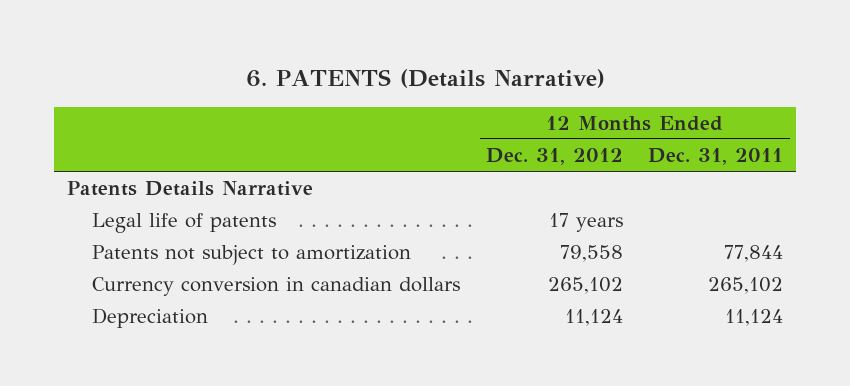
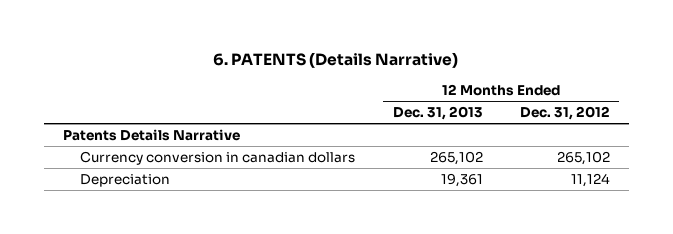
[648,148,784,166] Dec. 31, 2011 -> none
none -> [392,106,483,121] Dec. 31, 2013
[92,213,277,234] Legal life of patents -> none
[92,245,412,266] Patents not subject to amortization -> none

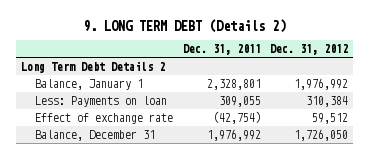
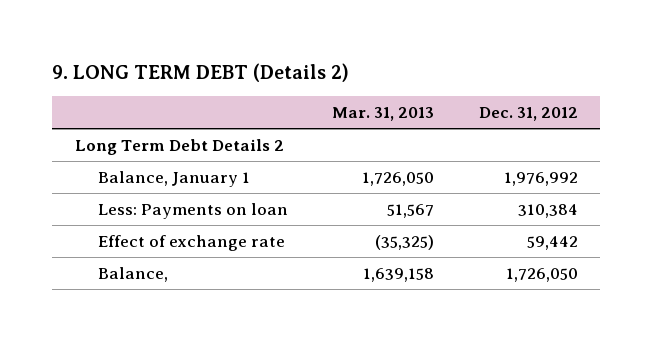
[182,44,261,56] Dec. 31, 2011 -> none
none -> [332,107,435,122] Mar. 31, 2013
[312,112,349,124] 59,512 -> [526,236,578,251] 59,442
[35,129,156,141] Balance, December 31 -> [97,267,168,283] Balance,

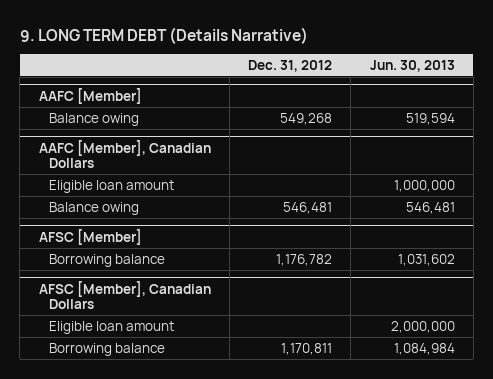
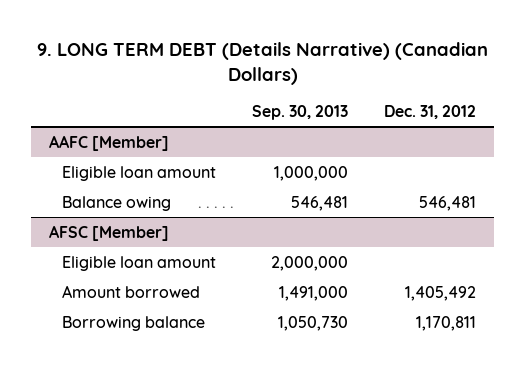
[19,26,308,44] 9. LONG TERM DEBT (Details Narrative) -> [36,41,488,85] 9. LONG TERM DEBT (Details Narrative) (Canadian Dollars)
[369,59,455,72] Jun. 30, 2013 -> none
none -> [252,105,349,121] Sep. 30, 2013
[48,112,139,126] Balance owing -> none
[38,139,211,169] AAFC [Member], Canadian Dollars -> none
[48,253,165,267] Borrowing balance -> none
[38,280,211,310] AFSC [Member], Canadian Dollars -> none
none -> [61,284,200,298] Amount borrowed

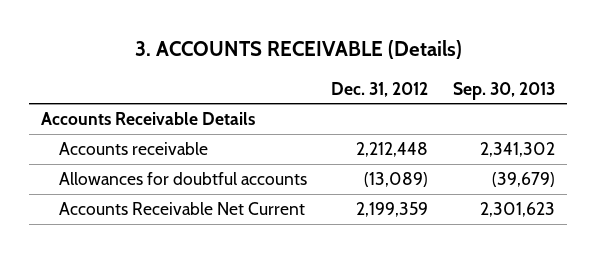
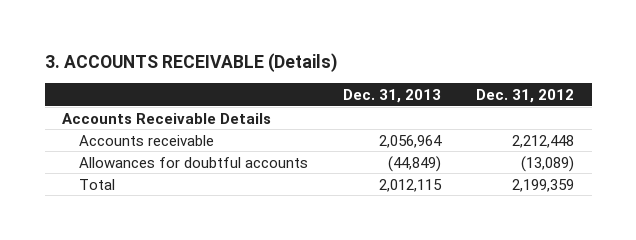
[452,81,555,100] Sep. 30, 2013 -> none
none -> [343,89,442,104] Dec. 31, 2013
[58,202,305,216] Accounts Receivable Net Current -> [79,178,116,190] Total

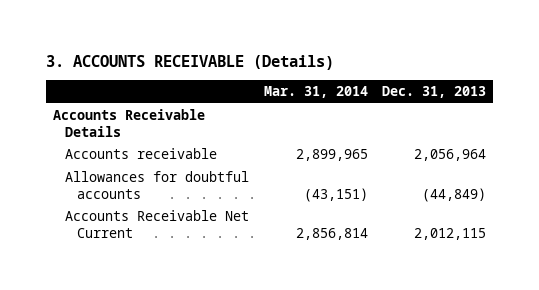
[476,89,575,104] Dec. 31, 2012 -> none
none -> [263,86,368,99] Mar. 31, 2014
[79,178,116,190] Total -> [65,210,250,238] Accounts Receivable Net Current

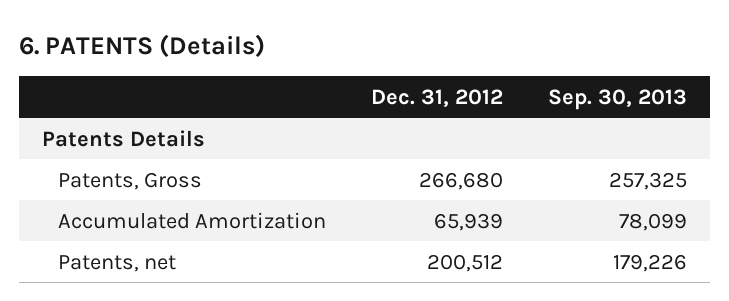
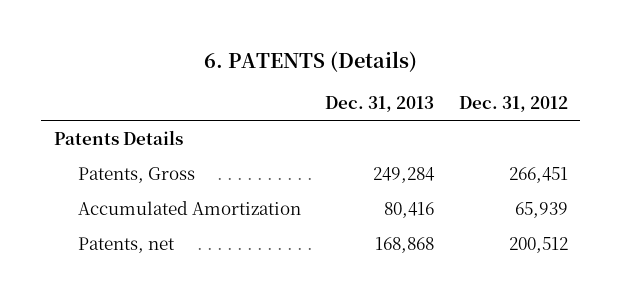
[548,88,688,110] Sep. 30, 2013 -> none
none -> [325,95,435,112] Dec. 31, 2013
[418,171,503,190] 266,680 -> [509,166,569,183] 266,451

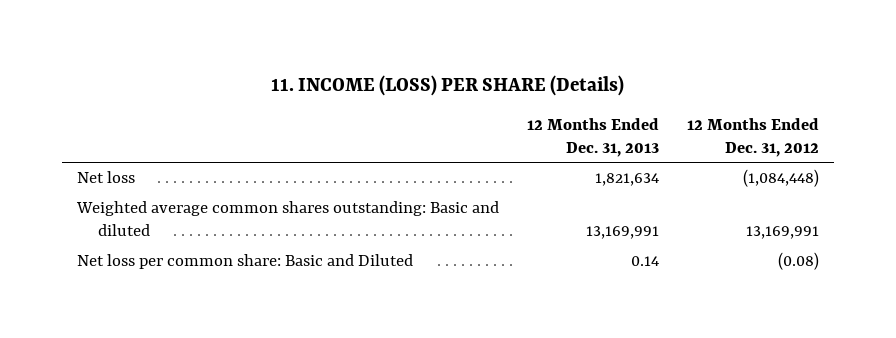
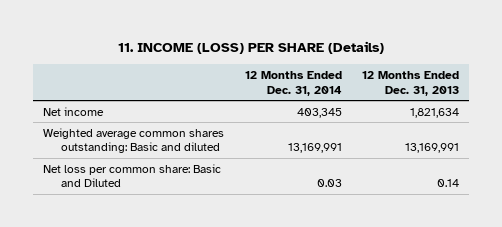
[687,117,820,157] 12 Months Ended Dec. 31, 2012 -> none
none -> [244,71,342,96] 12 Months Ended Dec. 31, 2014
[76,171,135,184] Net loss -> [43,106,105,116] Net income

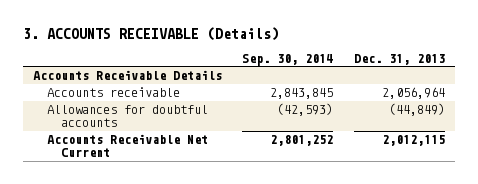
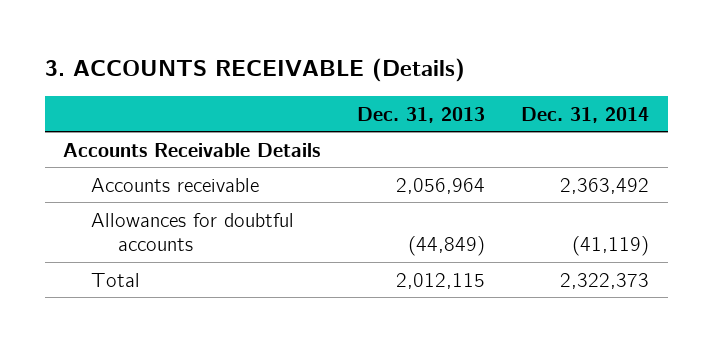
[242,53,334,66] Sep. 30, 2014 -> none
none -> [521,106,650,123] Dec. 31, 2014
[46,134,208,158] Accounts Receivable Net Current -> [90,272,140,287] Total

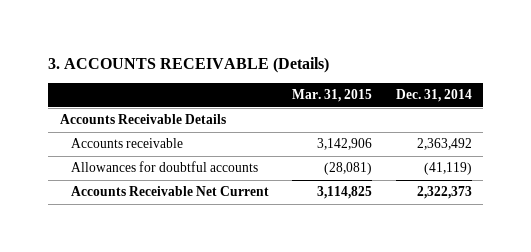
[356,106,485,123] Dec. 31, 2013 -> none
none -> [292,89,373,103] Mar. 31, 2015
[90,272,140,287] Total -> [70,186,269,197] Accounts Receivable Net Current

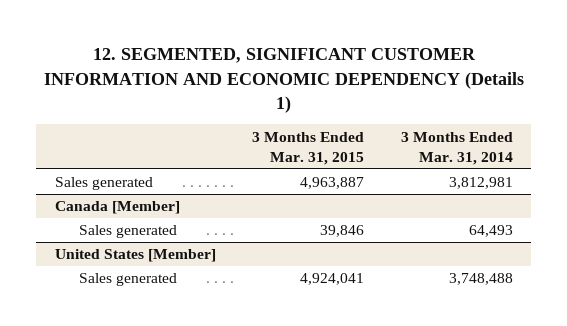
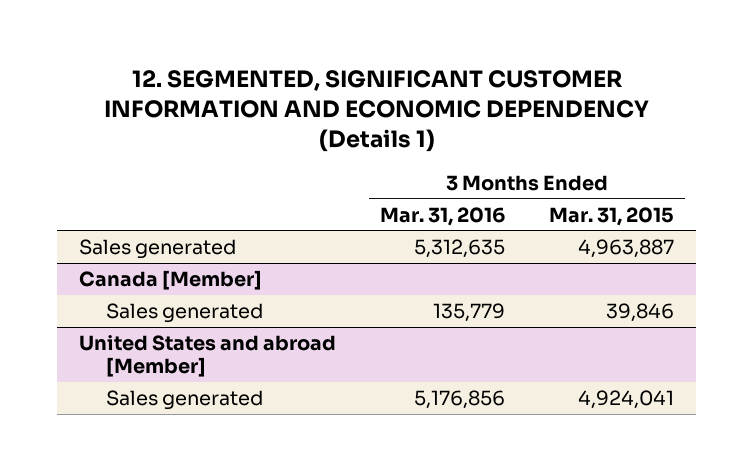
[400,131,513,165] 3 Months Ended Mar. 31, 2014 -> none
none -> [380,206,506,226] Mar. 31, 2016
[54,249,216,263] United States [Member] -> [79,334,337,378] United States and abroad [Member]

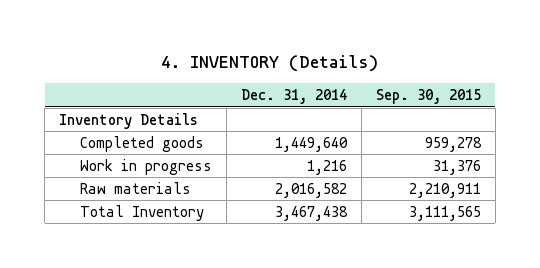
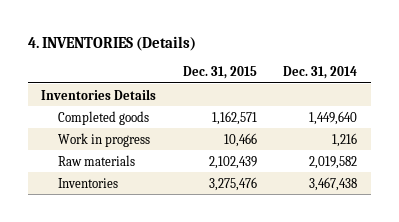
[160,55,378,73] 4. INVENTORY (Details) -> [28,35,197,51] 4. INVENTORIES (Details)
[375,89,481,105] Sep. 30, 2015 -> none
none -> [182,65,257,79] Dec. 31, 2015
[59,112,199,129] Inventory Details -> [41,88,157,100] Inventories Details
[275,182,348,198] 2,016,582 -> [309,155,358,169] 2,019,582
[80,204,205,221] Total Inventory -> [57,177,118,188] Inventories

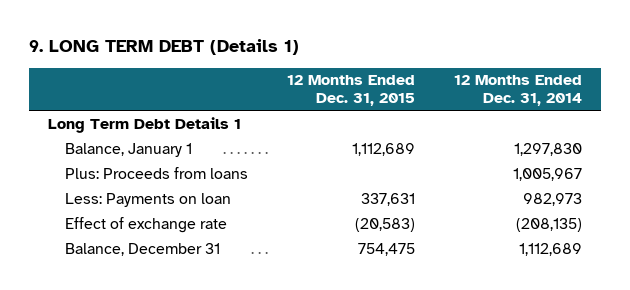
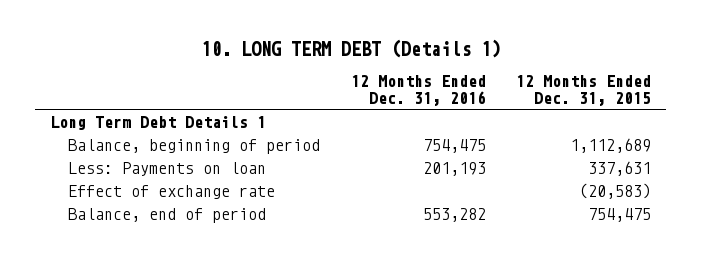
[28,39,299,56] 9. LONG TERM DEBT (Details 1) -> [200,39,501,59] 10. LONG TERM DEBT (Details 1)
[453,75,582,107] 12 Months Ended Dec. 31, 2014 -> none
none -> [350,75,486,107] 12 Months Ended Dec. 31, 2016
[65,166,249,179] Plus: Proceeds from loans -> none
[65,142,193,157] Balance, January 1 -> [68,138,321,154] Balance, beginning of period
[65,242,221,256] Balance, December 31 -> [68,207,267,223] Balance, end of period

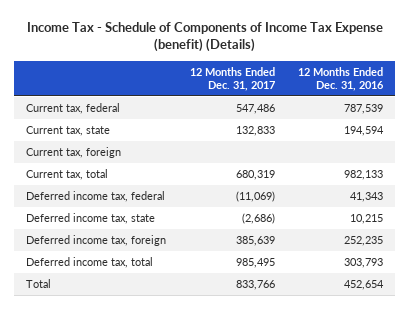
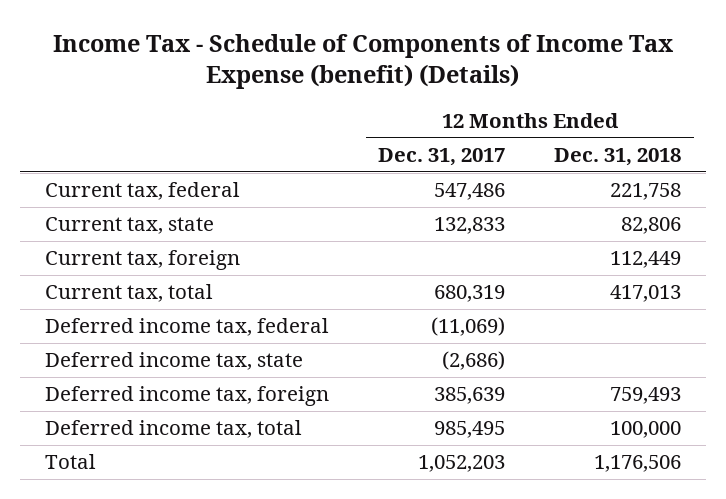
[298,66,385,91] 12 Months Ended Dec. 31, 2016 -> none
none -> [554,148,682,167] Dec. 31, 2018
[235,280,275,291] 833,766 -> [417,455,505,473] 1,052,203

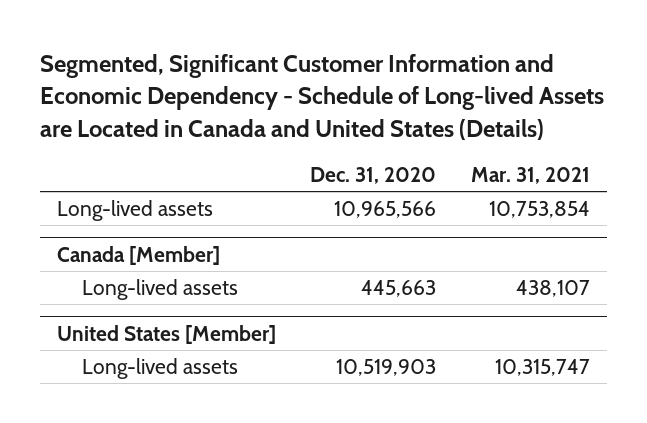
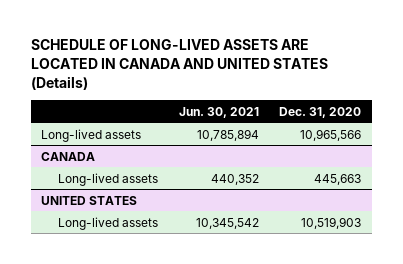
[39,54,604,140] Segmented, Significant Customer Information and Economic Dependency - Schedule of Long-lived Assets are Located in Canada and United States (Details) -> [30,38,328,90] SCHEDULE OF LONG-LIVED ASSETS ARE LOCATED IN CANADA AND UNITED STATES (Details)
[470,166,590,184] Mar. 31, 2021 -> none
none -> [178,106,259,118] Jun. 30, 2021
[56,245,220,265] Canada [Member] -> [41,151,96,161] CANADA
[56,324,276,344] United States [Member] -> [41,195,138,205] UNITED STATES

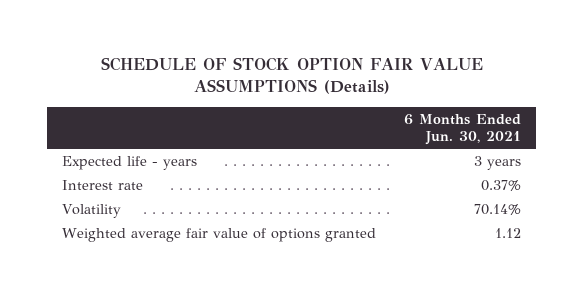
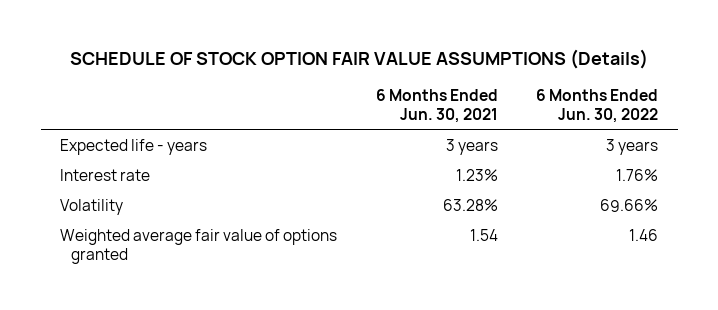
none -> [536,88,659,123] 6 Months Ended Jun. 30, 2022
[481,180,522,192] 0.37% -> [455,168,498,181] 1.23%
[474,204,522,216] 70.14% -> [442,198,498,211] 63.28%
[495,228,522,239] 1.12 -> [469,228,498,241] 1.54

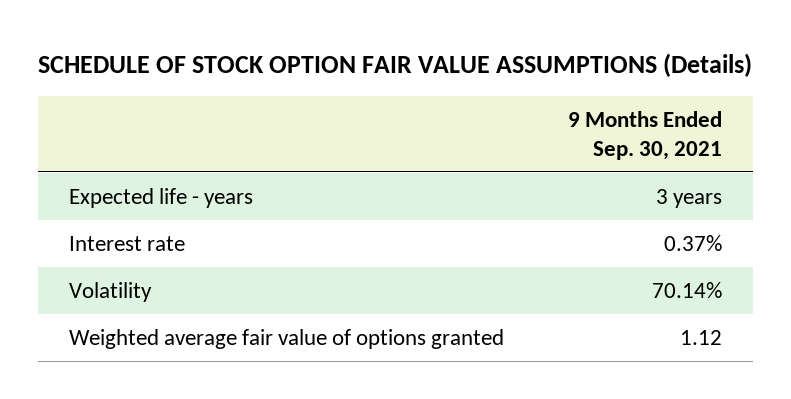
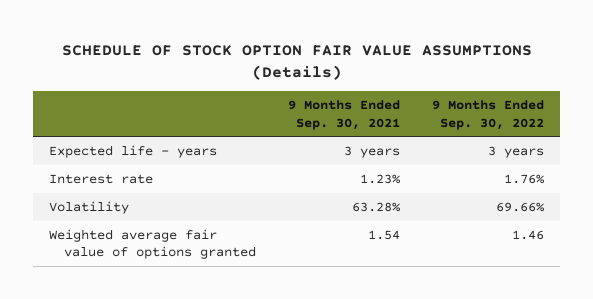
none -> [431,100,544,130] 9 Months Ended Sep. 30, 2022
[663,234,722,251] 0.37% -> [360,174,402,185] 1.23%
[651,281,722,298] 70.14% -> [352,202,402,213] 63.28%
[679,329,722,345] 1.12 -> [368,230,401,241] 1.54

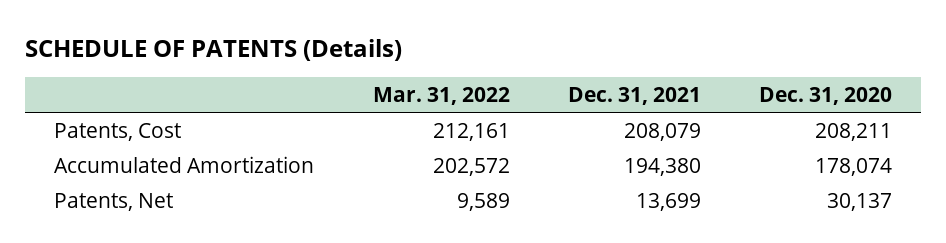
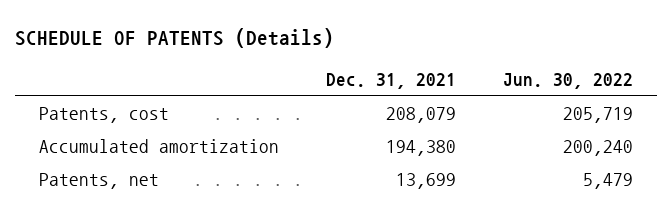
[372,86,510,105] Mar. 31, 2022 -> none
[758,86,892,105] Dec. 31, 2020 -> none
none -> [503,72,634,89] Jun. 30, 2022
[54,122,182,141] Patents, Cost -> [39,107,170,124] Patents, cost
[54,155,315,173] Accumulated Amortization -> [39,139,280,154] Accumulated amortization
[54,192,174,211] Patents, Net -> [39,173,160,190] Patents, net

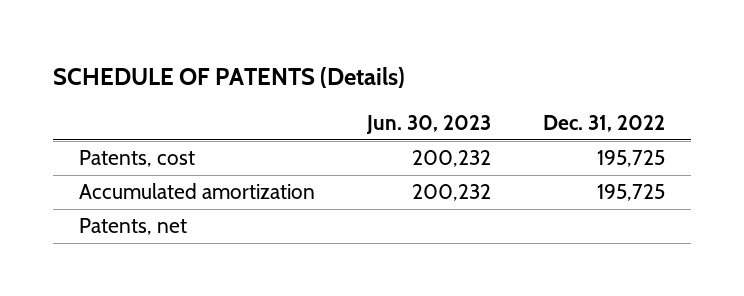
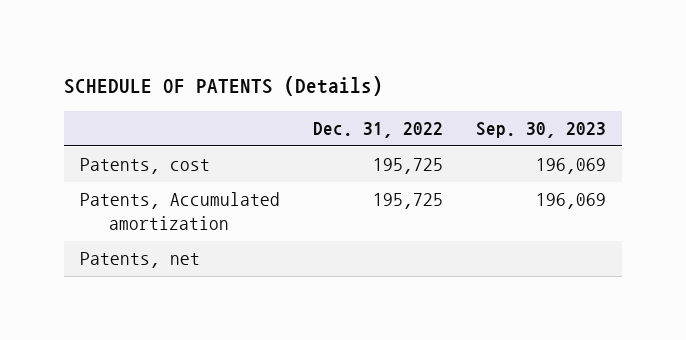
[365,115,491,135] Jun. 30, 2023 -> none
none -> [475,122,606,139] Sep. 30, 2023
[78,183,315,200] Accumulated amortization -> [79,192,280,231] Patents, Accumulated amortization

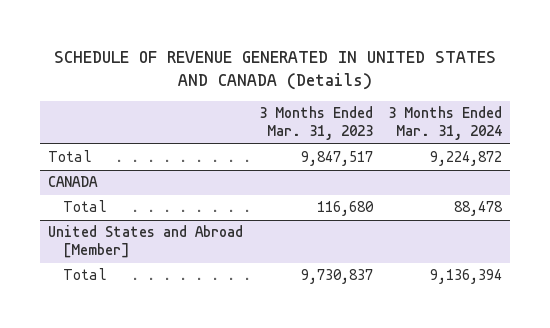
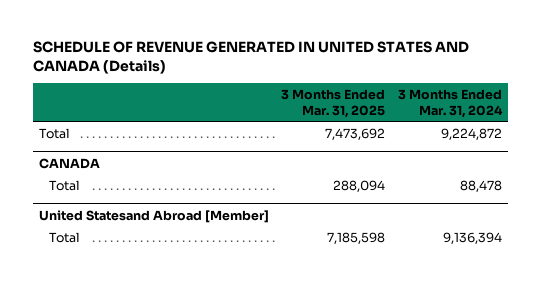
[258,106,373,141] 3 Months Ended Mar. 31, 2023 -> none
none -> [281,88,386,118] 3 Months Ended Mar. 31, 2025
[48,225,244,259] United States and Abroad [Member] -> [38,209,269,223] United Statesand Abroad [Member]

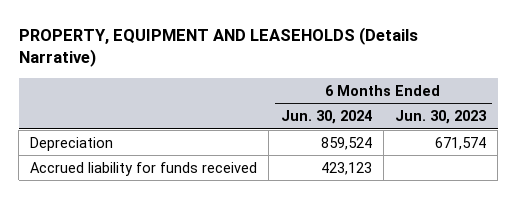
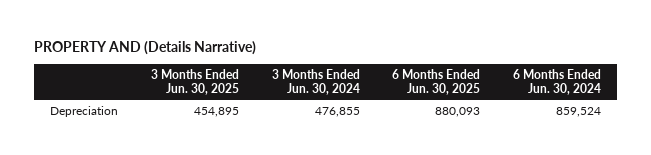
[18,26,418,68] PROPERTY, EQUIPMENT AND LEASEHOLDS (Details Narrative) -> [33,41,256,56] PROPERTY AND (Details Narrative)
[395,110,488,125] Jun. 30, 2023 -> none
none -> [150,68,239,96] 3 Months Ended Jun. 30, 2025
none -> [271,68,360,96] 3 Months Ended Jun. 30, 2024
none -> [392,68,481,96] 6 Months Ended Jun. 30, 2025
[30,161,258,176] Accrued liability for funds received -> none

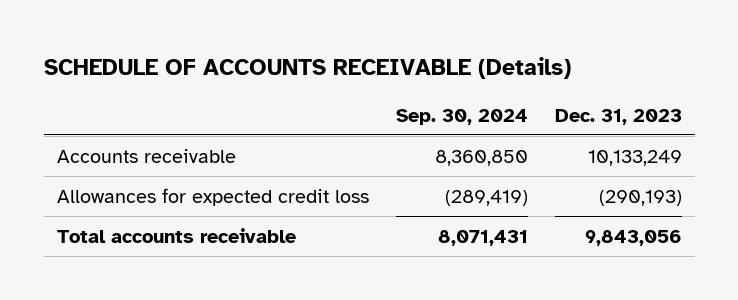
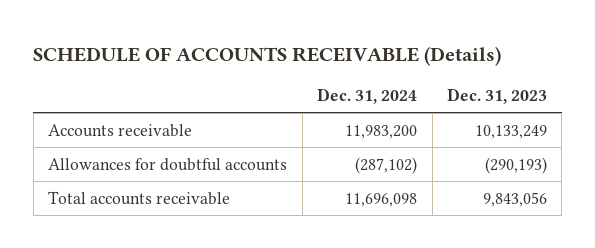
[395,108,528,125] Sep. 30, 2024 -> none
none -> [317,88,418,105] Dec. 31, 2024
[56,187,369,206] Allowances for expected credit loss -> [48,157,288,171] Allowances for doubtful accounts

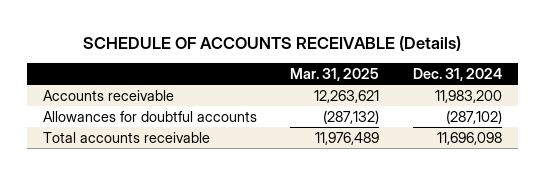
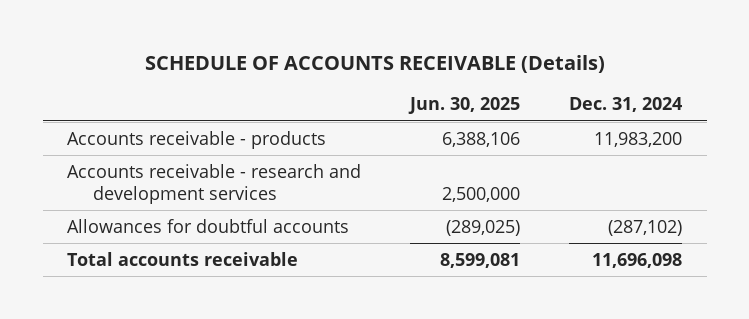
[290,67,380,81] Mar. 31, 2025 -> none
none -> [408,97,521,115] Jun. 30, 2025
[43,89,175,101] Accounts receivable -> [67,130,327,149] Accounts receivable - products
none -> [67,163,362,204] Accounts receivable - research and development services

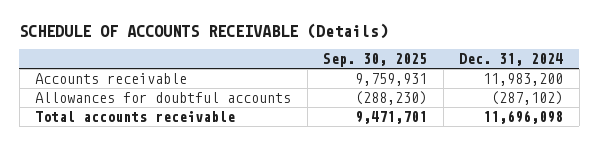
[408,97,521,115] Jun. 30, 2025 -> none
none -> [323,53,428,68] Sep. 30, 2025
[67,163,362,204] Accounts receivable - research and development services -> none
[67,130,327,149] Accounts receivable - products -> [35,73,188,85] Accounts receivable

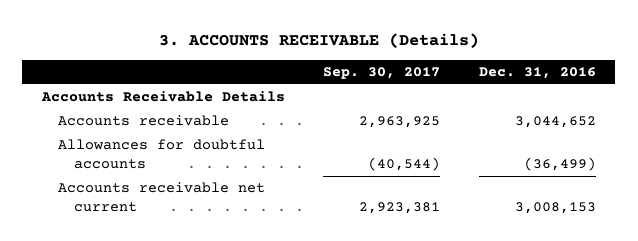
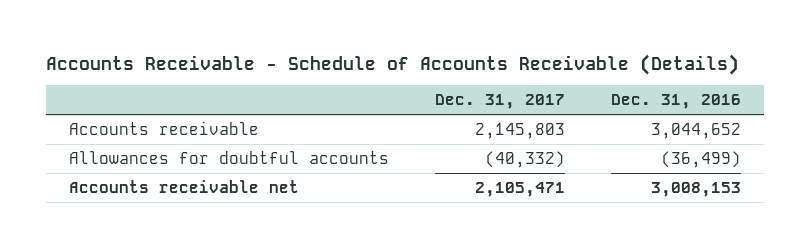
[158,33,479,49] 3. ACCOUNTS RECEIVABLE (Details) -> [45,53,739,75] Accounts Receivable - Schedule of Accounts Receivable (Details)
[323,67,441,80] Sep. 30, 2017 -> none
none -> [434,94,565,110] Dec. 31, 2017
[40,91,285,103] Accounts Receivable Details -> none
[57,182,265,213] Accounts receivable net current -> [68,179,299,193] Accounts receivable net

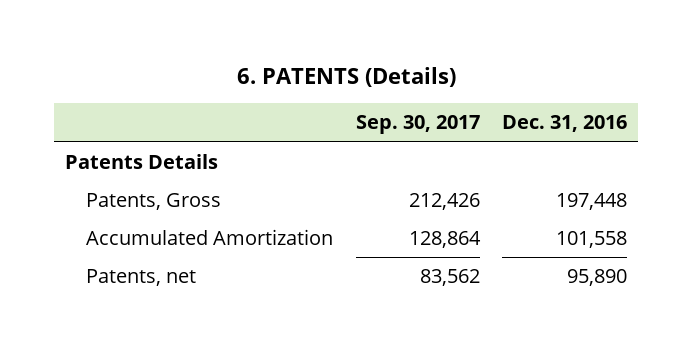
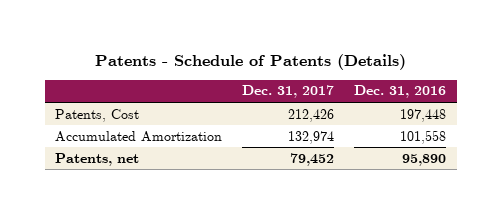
[237,66,457,87] 6. PATENTS (Details) -> [94,54,406,71] Patents - Schedule of Patents (Details)
[355,115,480,135] Sep. 30, 2017 -> none
none -> [242,85,335,99] Dec. 31, 2017
[65,154,219,170] Patents Details -> none
[86,193,222,211] Patents, Gross -> [55,108,140,122] Patents, Cost

